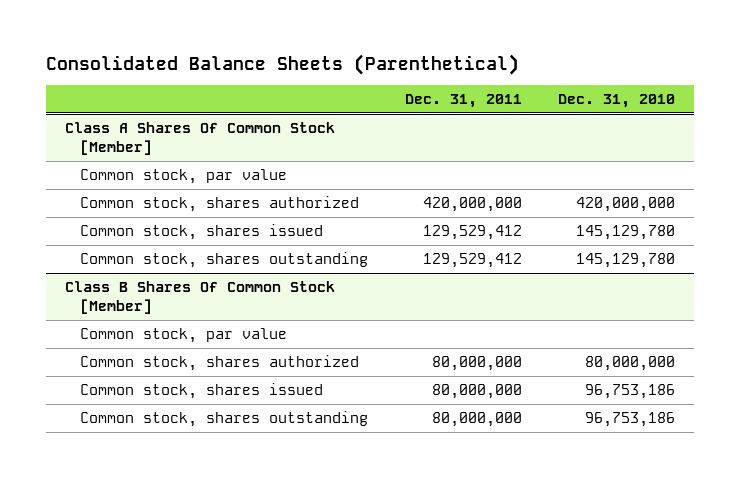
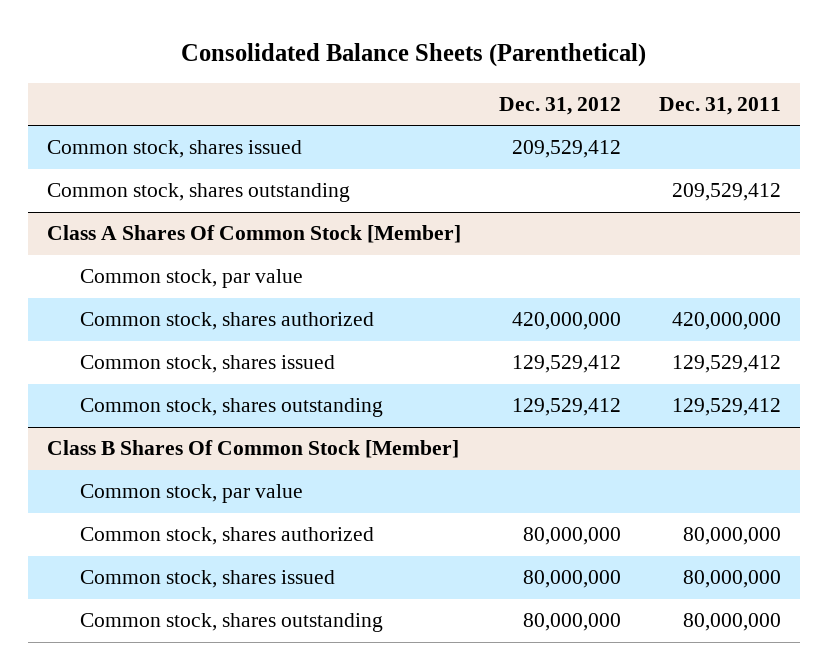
[558,94,676,109] Dec. 31, 2010 -> none
none -> [499,97,622,116] Dec. 31, 2012
none -> [47,140,303,159] Common stock, shares issued
none -> [47,183,351,203] Common stock, shares outstanding

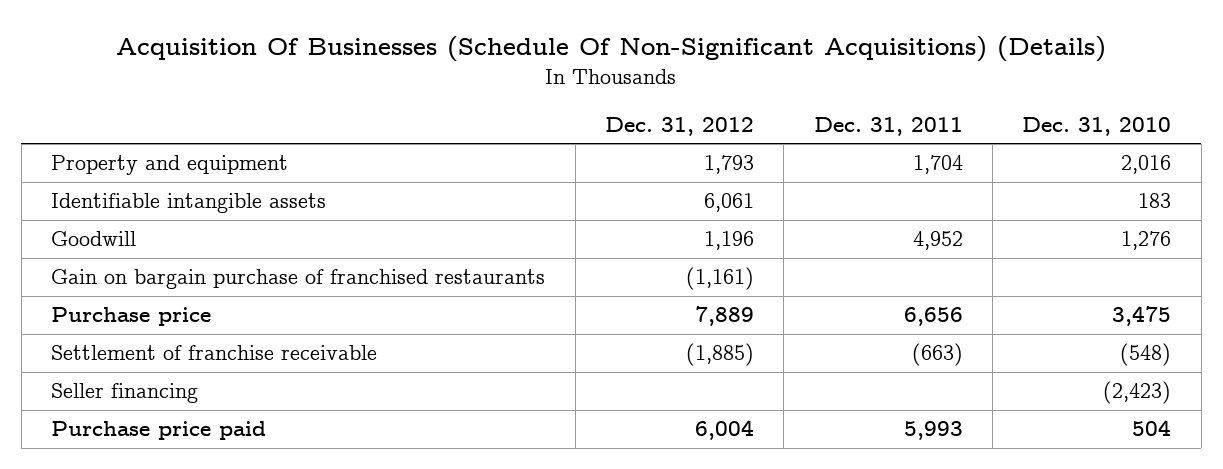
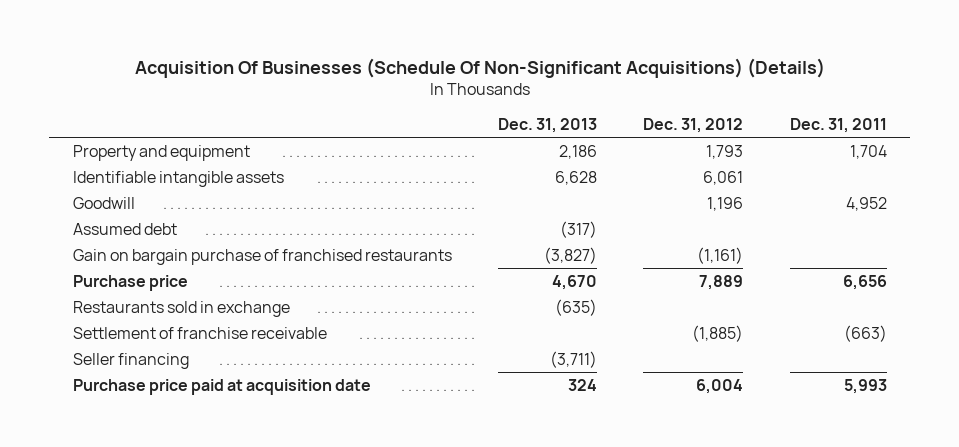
[1022,116,1172,136] Dec. 31, 2010 -> none
none -> [497,117,597,133] Dec. 31, 2013
none -> [72,222,177,235] Assumed debt
none -> [72,300,290,317] Restaurants sold in exchange
[51,421,267,441] Purchase price paid -> [72,378,371,395] Purchase price paid at acquisition date

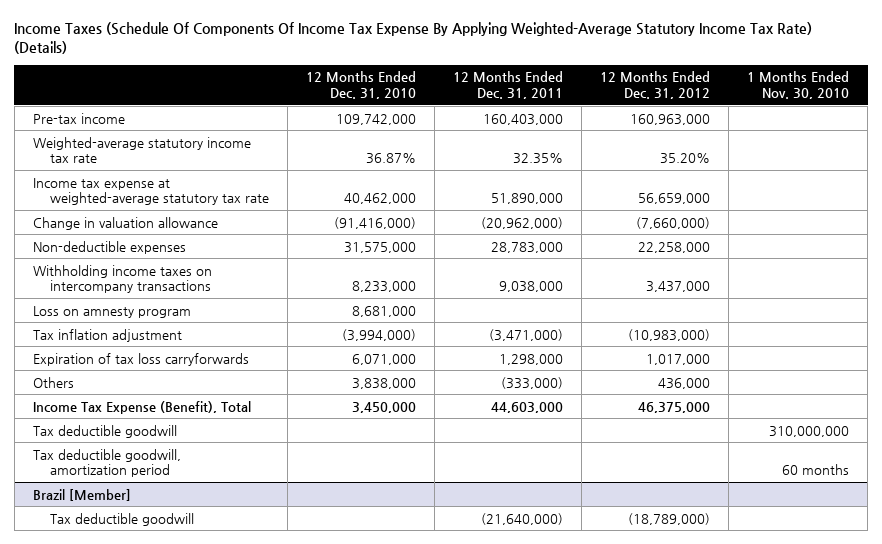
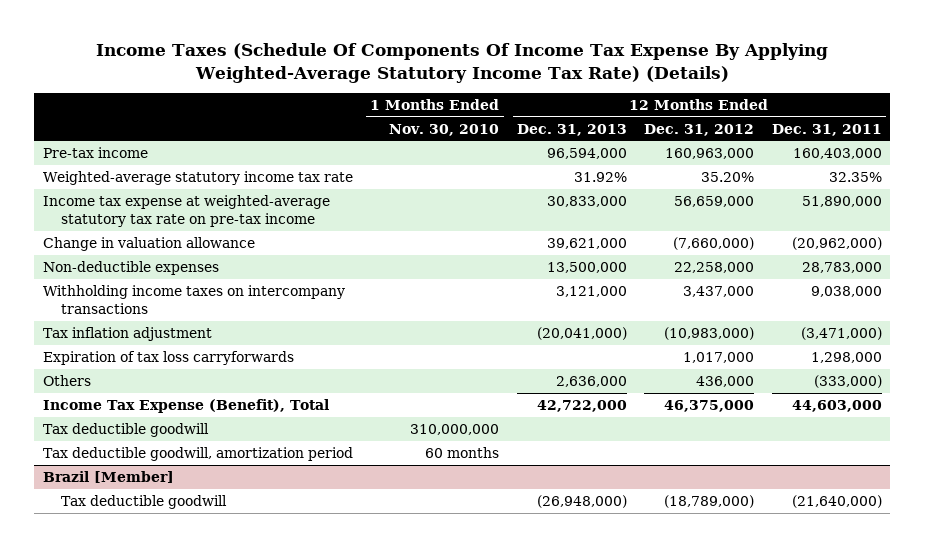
[306,71,417,99] 12 Months Ended Dec. 31, 2010 -> none
none -> [516,123,627,136] Dec. 31, 2013
[32,177,270,206] Income tax expense at weighted-average statutory tax rate -> [43,195,331,228] Income tax expense at weighted-average statutory tax rate on pre-tax income
[32,305,191,318] Loss on amnesty program -> none

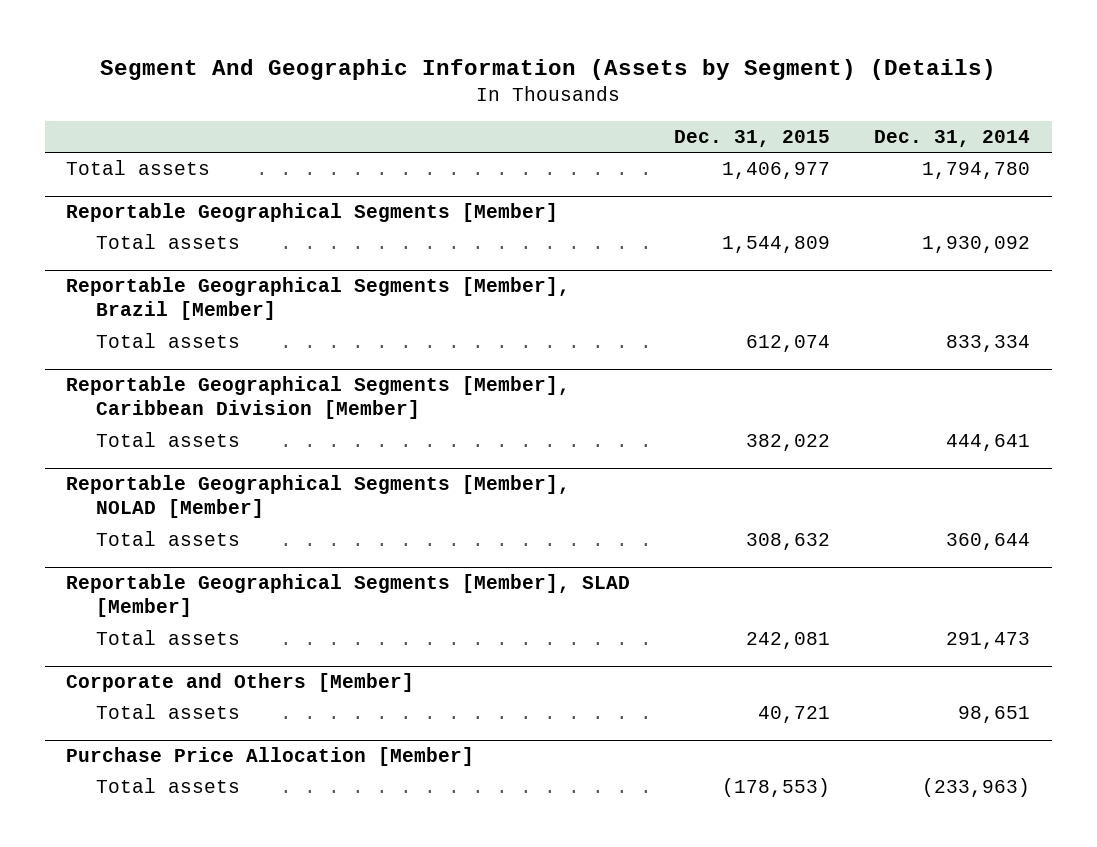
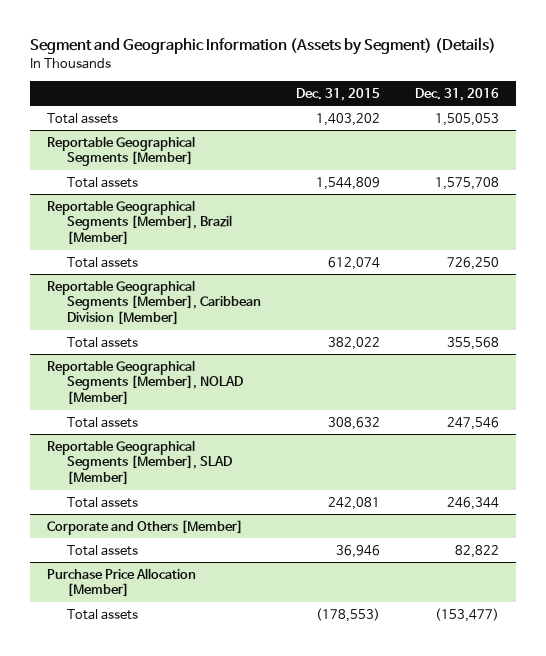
[100,58,997,80] Segment And Geographic Information (Assets by Segment) (Details) -> [30,37,497,56] Segment and Geographic Information (Assets by Segment) (Details)
[874,129,1031,147] Dec. 31, 2014 -> none
none -> [414,87,499,101] Dec. 31, 2016
[722,162,831,180] 1,406,977 -> [316,112,381,126] 1,403,202
[758,706,831,724] 40,721 -> [336,544,381,558] 36,946

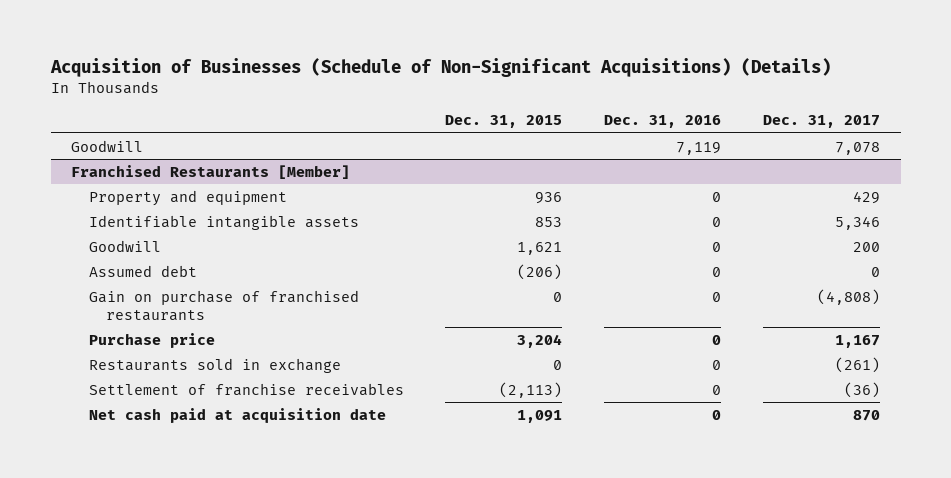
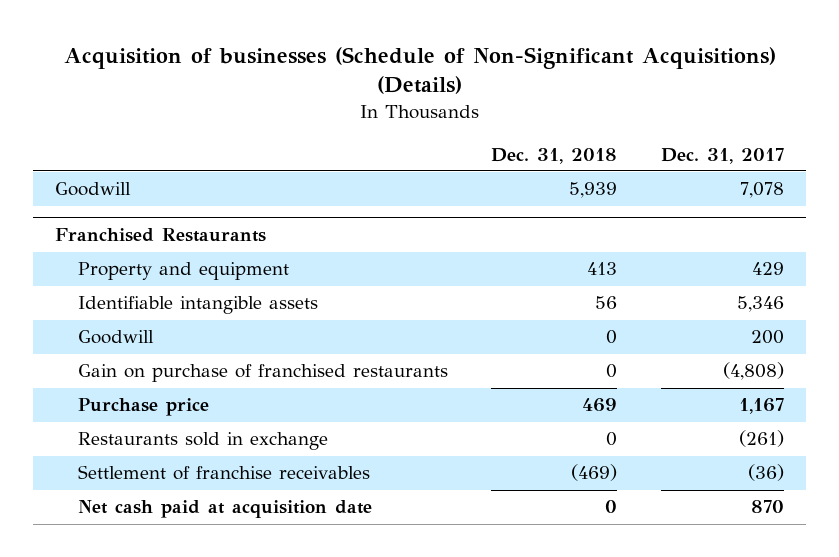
[49,58,831,78] Acquisition of Businesses (Schedule of Non-Significant Acquisitions) (Details) -> [63,46,776,95] Acquisition of businesses (Schedule of Non-Significant Acquisitions) (Details)
[445,115,563,129] Dec. 31, 2015 -> none
[604,115,722,129] Dec. 31, 2016 -> none
none -> [491,147,618,164] Dec. 31, 2018
[71,164,351,179] Franchised Restaurants [Member] -> [55,228,267,243] Franchised Restaurants
[88,264,197,277] Assumed debt -> none

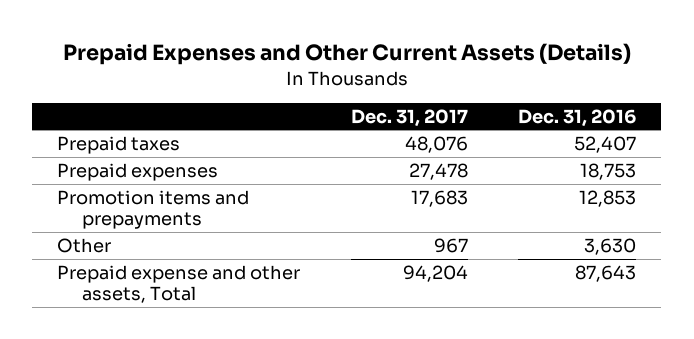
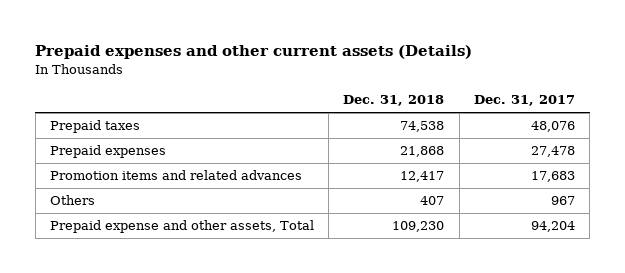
[62,43,631,66] Prepaid Expenses and Other Current Assets (Details) -> [35,44,473,59] Prepaid expenses and other current assets (Details)
[518,108,637,127] Dec. 31, 2016 -> none
none -> [343,95,445,107] Dec. 31, 2018
[57,189,250,229] Promotion items and prepayments -> [50,170,303,181] Promotion items and related advances
[57,237,112,253] Other -> [50,195,96,206] Others

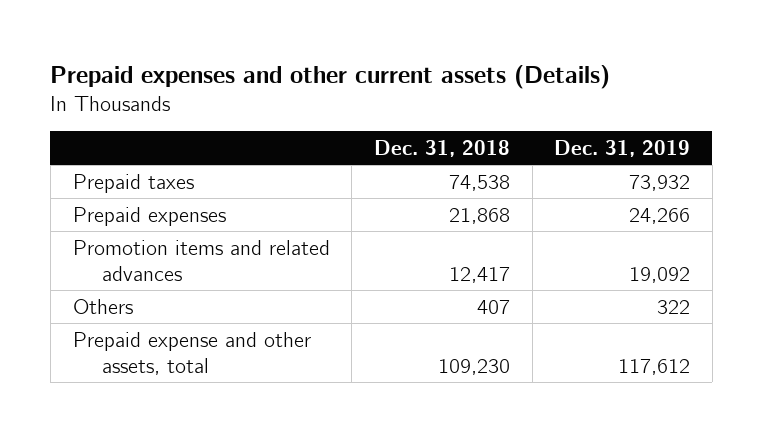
[473,95,575,107] Dec. 31, 2017 -> none
none -> [554,140,691,158] Dec. 31, 2019
[50,220,315,234] Prepaid expense and other assets, Total -> [72,331,311,375] Prepaid expense and other assets, total

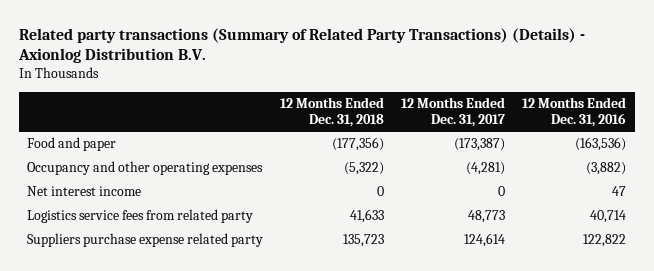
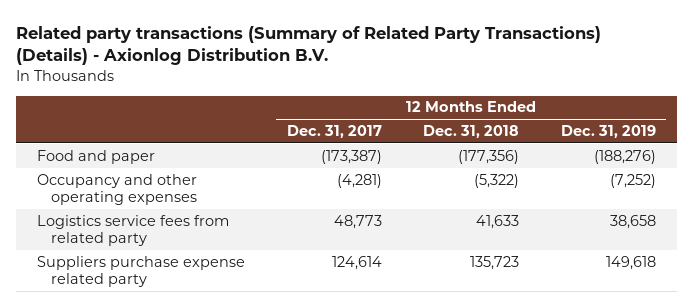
[522,96,627,128] 12 Months Ended Dec. 31, 2016 -> none
none -> [561,125,657,139] Dec. 31, 2019
[27,186,142,197] Net interest income -> none

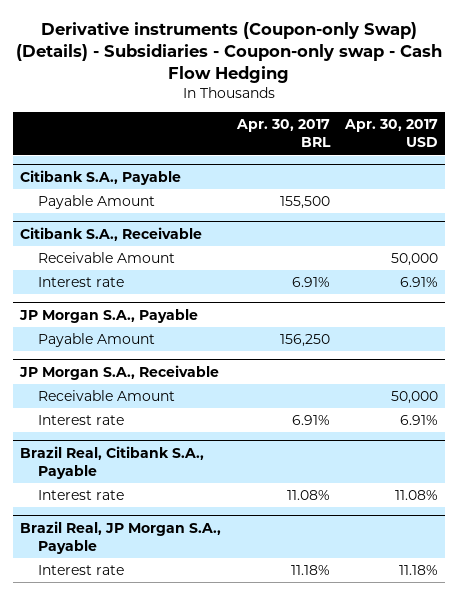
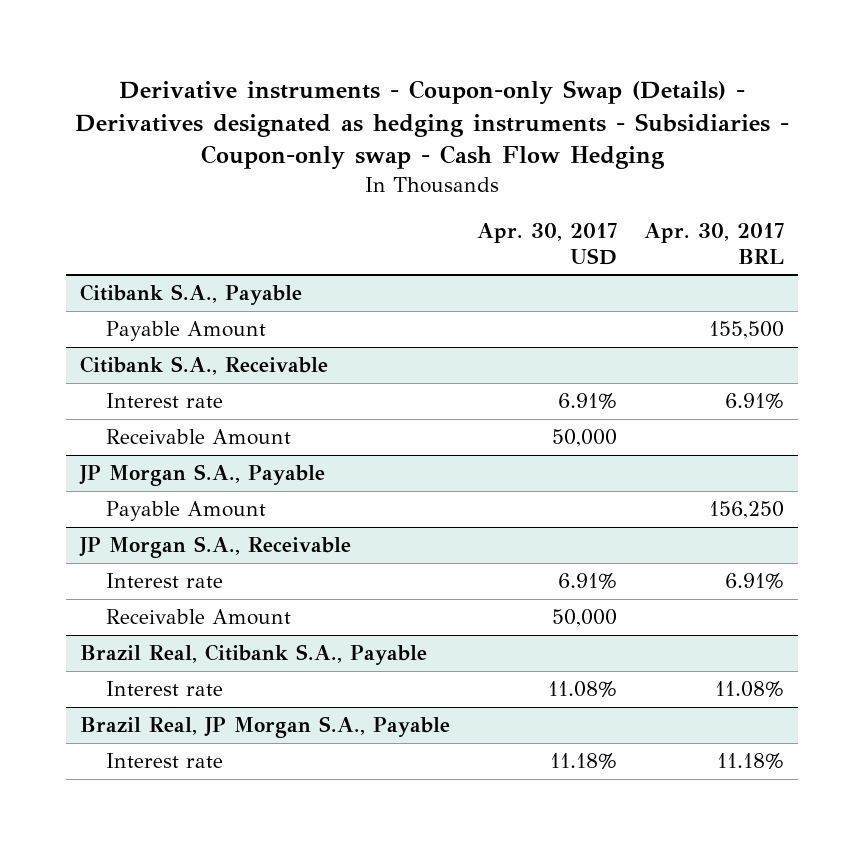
[16,21,443,83] Derivative instruments (Coupon-only Swap) (Details) - Subsidiaries - Coupon-only swap - Cash Flow Hedging -> [74,80,789,171] Derivative instruments - Coupon-only Swap (Details) - Derivatives designated as hedging instruments - Subsidiaries - Coupon-only swap - Cash Flow Hedging
[38,252,176,264] Receivable Amount -> [105,429,291,446] Receivable Amount
[38,390,176,402] Receivable Amount -> [105,609,291,626] Receivable Amount

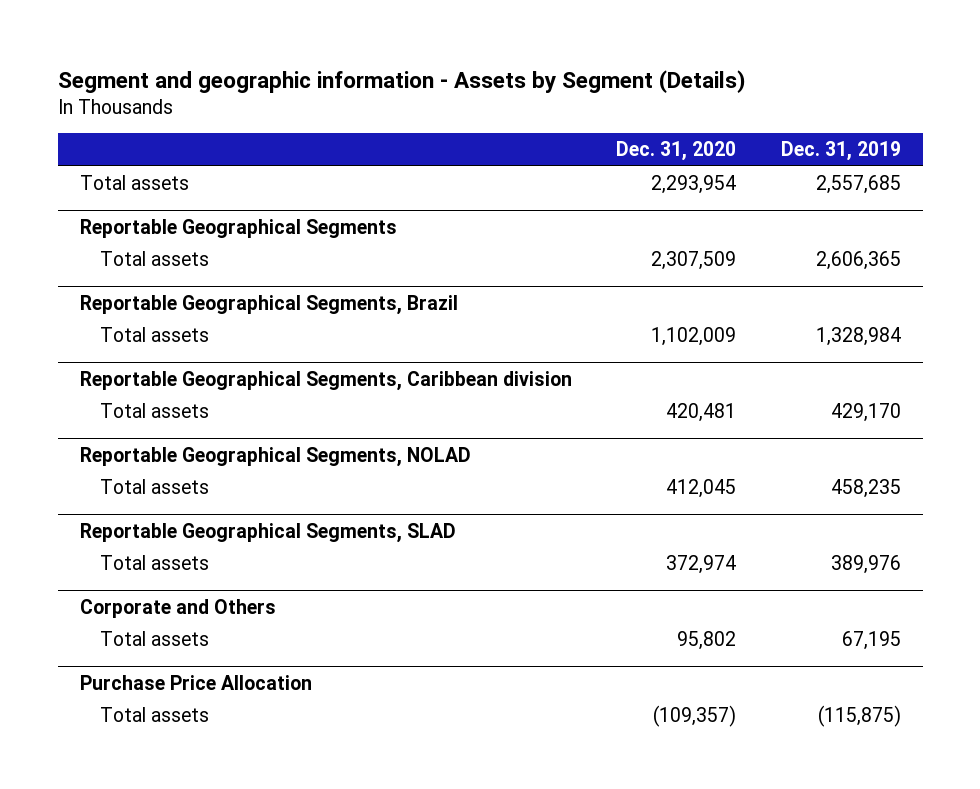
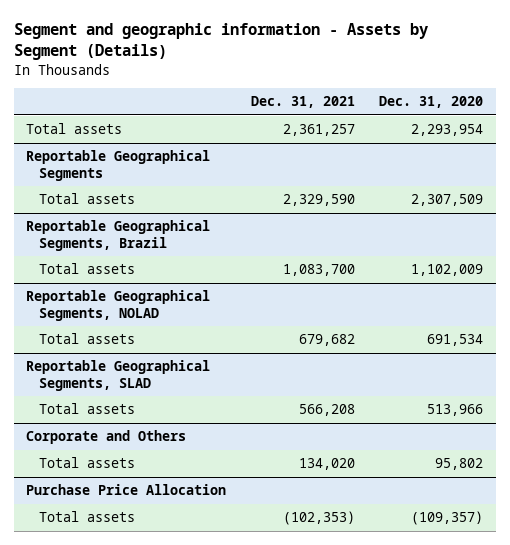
[780,141,901,162] Dec. 31, 2019 -> none
none -> [250,96,355,109] Dec. 31, 2021
[79,370,572,391] Reportable Geographical Segments, Caribbean division -> none
[100,403,210,419] Total assets -> none
[666,479,737,499] 412,045 -> [427,334,484,347] 691,534
[666,555,737,575] 372,974 -> [427,404,484,417] 513,966

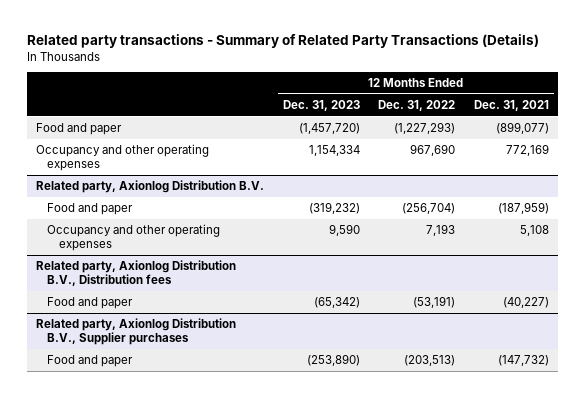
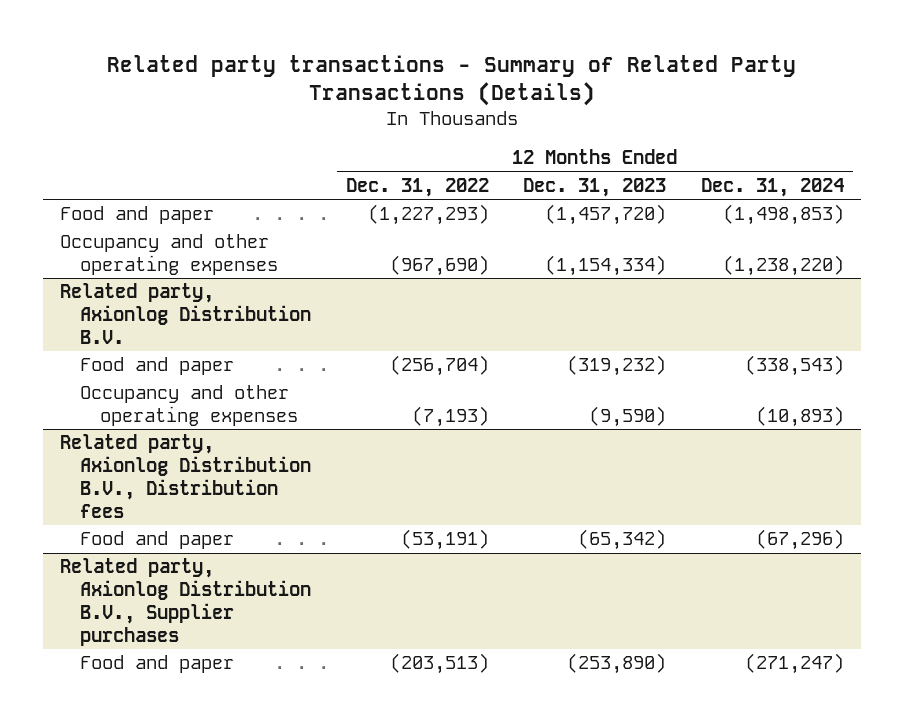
[474,99,550,111] Dec. 31, 2021 -> none
none -> [700,177,844,197] Dec. 31, 2024
[308,145,360,157] 1,154,334 -> [545,255,667,277] (1,154,334)
[410,144,456,157] 967,690 -> [389,255,489,277] (967,690)
[328,224,360,237] 9,590 -> [589,406,667,428] (9,590)
[426,224,456,237] 7,193 -> [411,406,489,428] (7,193)

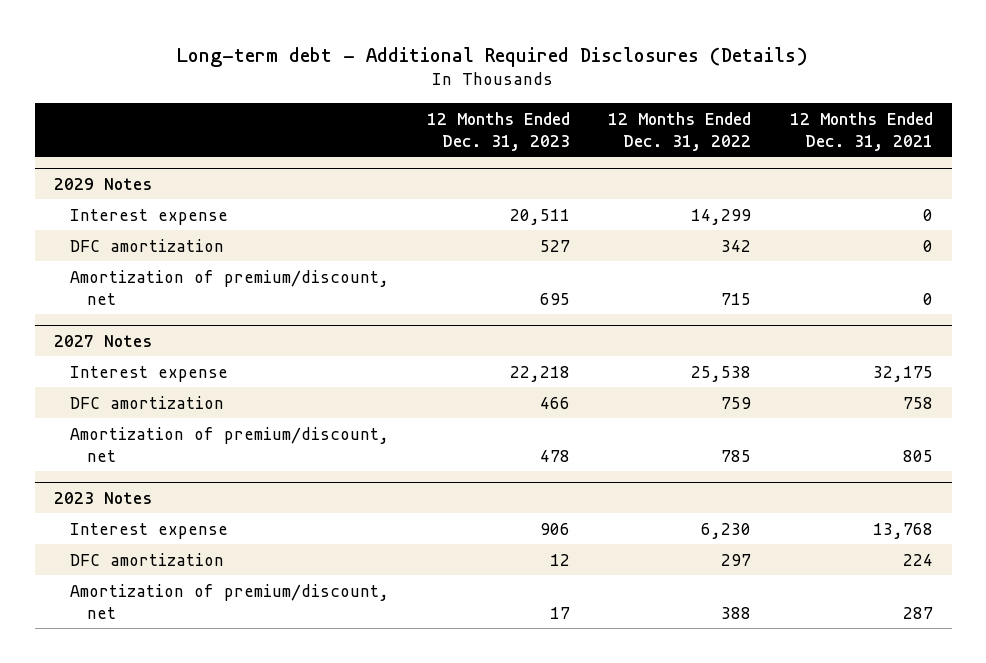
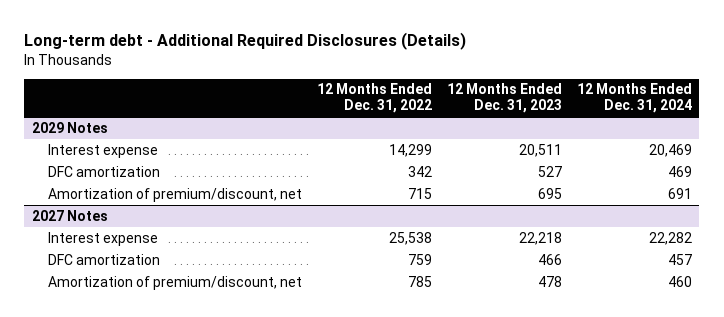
[789,111,933,151] 12 Months Ended Dec. 31, 2021 -> none
none -> [576,83,692,114] 12 Months Ended Dec. 31, 2024
[53,491,152,504] 2023 Notes -> none
[70,522,229,539] Interest expense -> none
[70,552,225,566] DFC amortization -> none
[70,583,390,619] Amortization of premium/discount, net -> none

